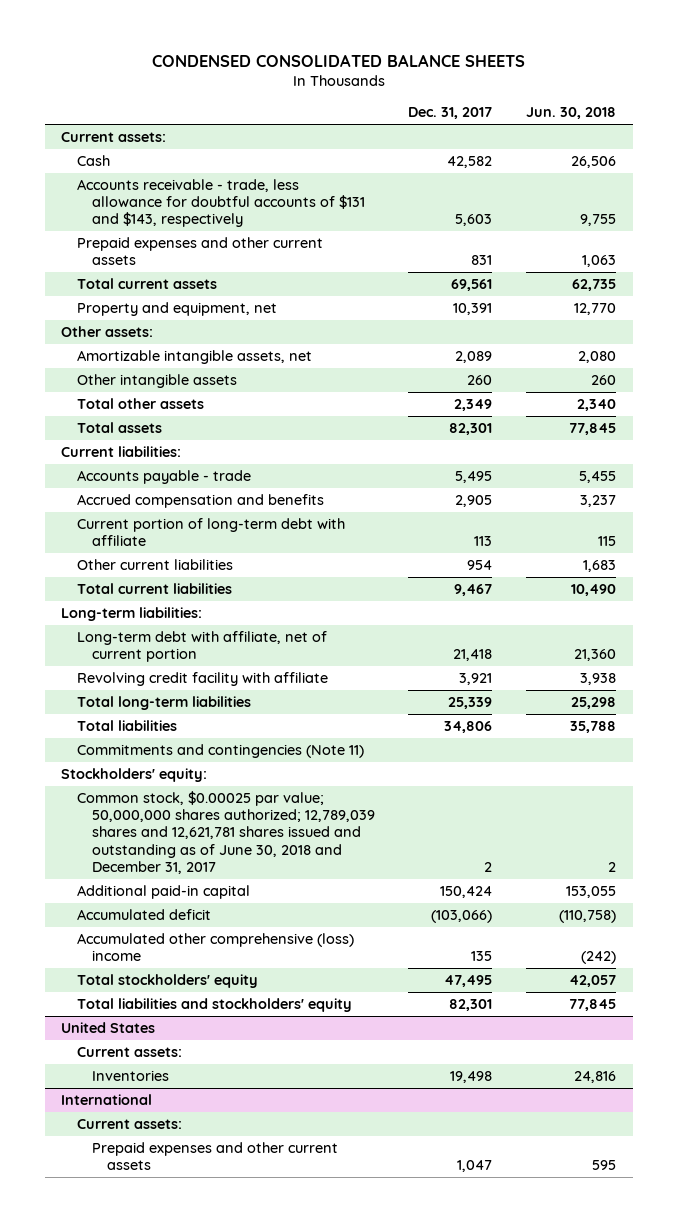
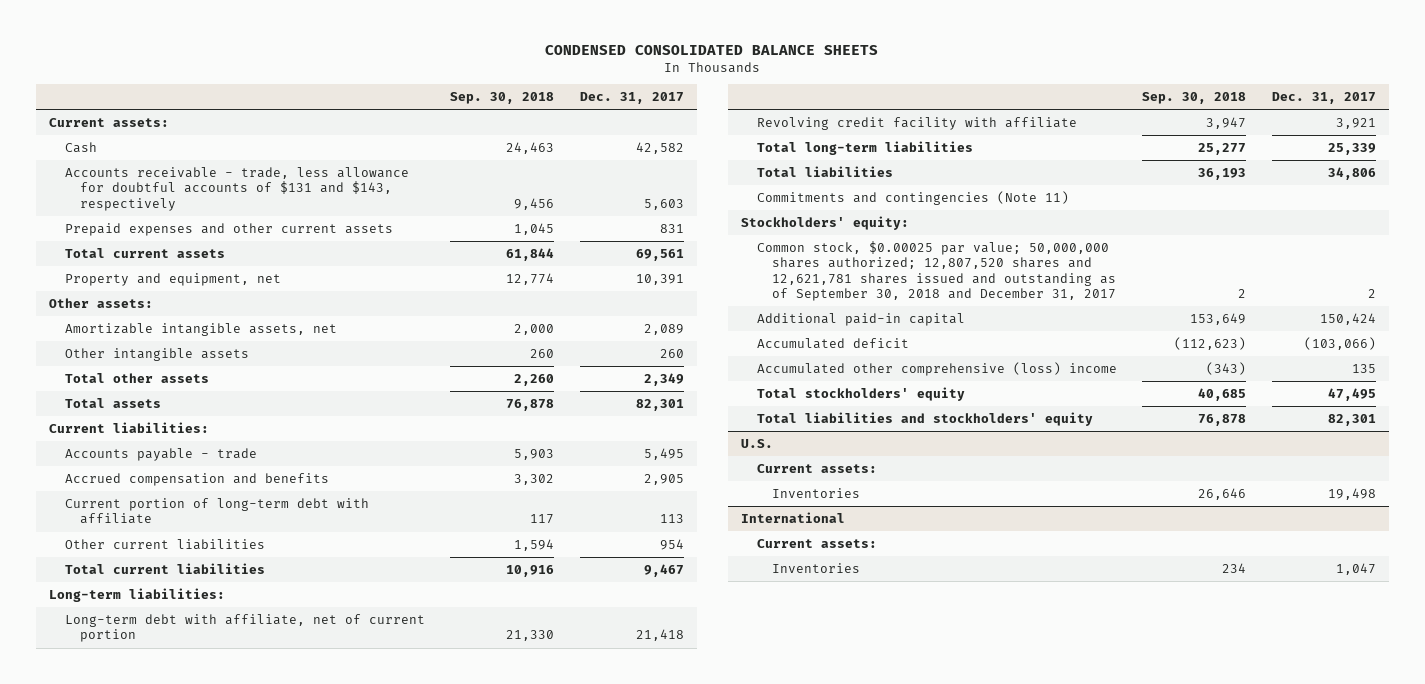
[526,107,617,120] Jun. 30, 2018 -> none
none -> [450,92,555,105] Sep. 30, 2018
[76,791,375,874] Common stock, $0.00025 par value; 50,000,000 shares authorized; 12,789,039 shares and 12,621,781 shares issued and outstanding as of June 30, 2018 and December 31, 2017 -> [756,240,1117,302] Common stock, $0.00025 par value; 50,000,000 shares authorized; 12,807,520 shares and 12,621,781 shares issued and outstanding as of September 30, 2018 and December 31, 2017
[61,1022,156,1034] United States -> [740,438,773,448] U.S.
[91,1142,338,1171] Prepaid expenses and other current assets -> [772,562,861,573] Inventories

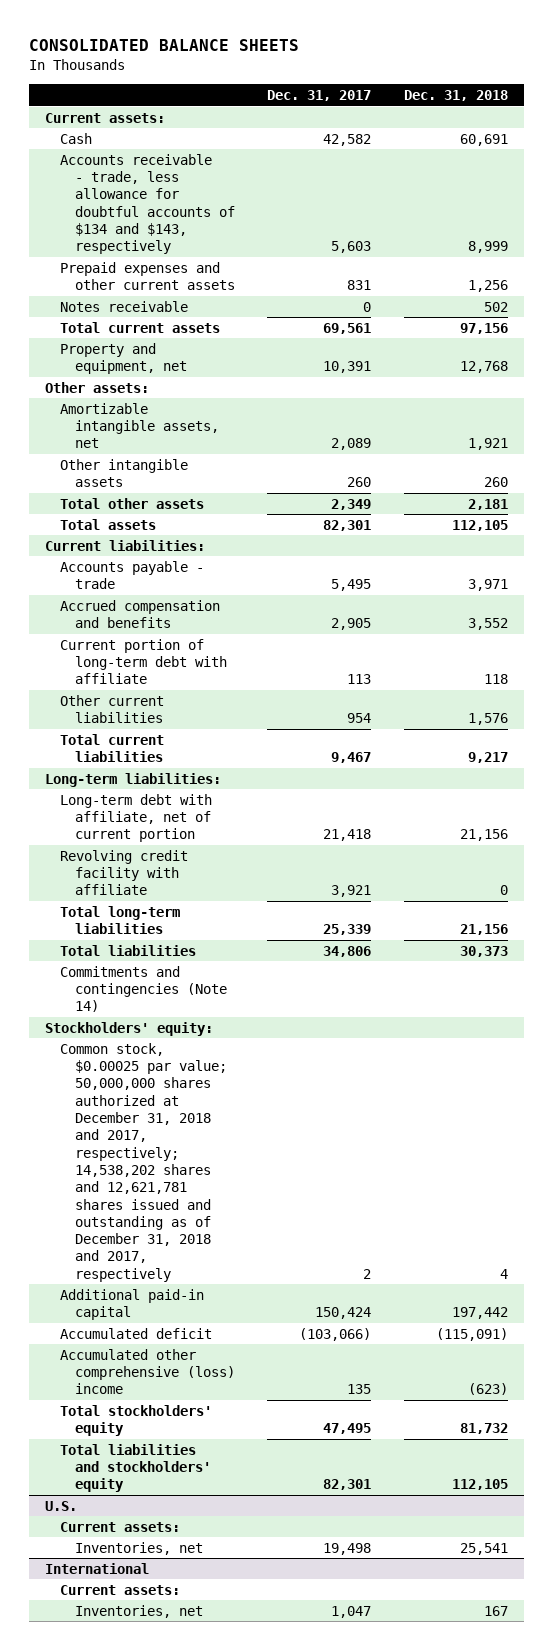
[545,45,879,56] CONDENSED CONSOLIDATED BALANCE SHEETS -> [29,39,300,52] CONSOLIDATED BALANCE SHEETS
[450,92,555,105] Sep. 30, 2018 -> none
none -> [403,90,508,102] Dec. 31, 2018
[64,166,409,211] Accounts receivable - trade, less allowance for doubtful accounts of $131 and $143, respectively -> [60,153,235,255] Accounts receivable - trade, less allowance for doubtful accounts of $134 and $143, respectively
none -> [60,300,189,312] Notes receivable
[756,190,1069,205] Commitments and contingencies (Note 11) -> [60,965,227,1013] Commitments and contingencies (Note 14)
[756,240,1117,302] Common stock, $0.00025 par value; 50,000,000 shares authorized; 12,807,520 shares and 12,621,781 shares issued and outstanding as of September 30, 2018 and December 31, 2017 -> [60,1042,227,1282] Common stock, $0.00025 par value; 50,000,000 shares authorized at December 31, 2018 and 2017, respectively; 14,538,202 shares and 12,621,781 shares issued and outstanding as of December 31, 2018 and 2017, respectively
[772,487,861,498] Inventories -> [74,1541,203,1555] Inventories, net
[772,562,861,573] Inventories -> [74,1604,203,1618] Inventories, net

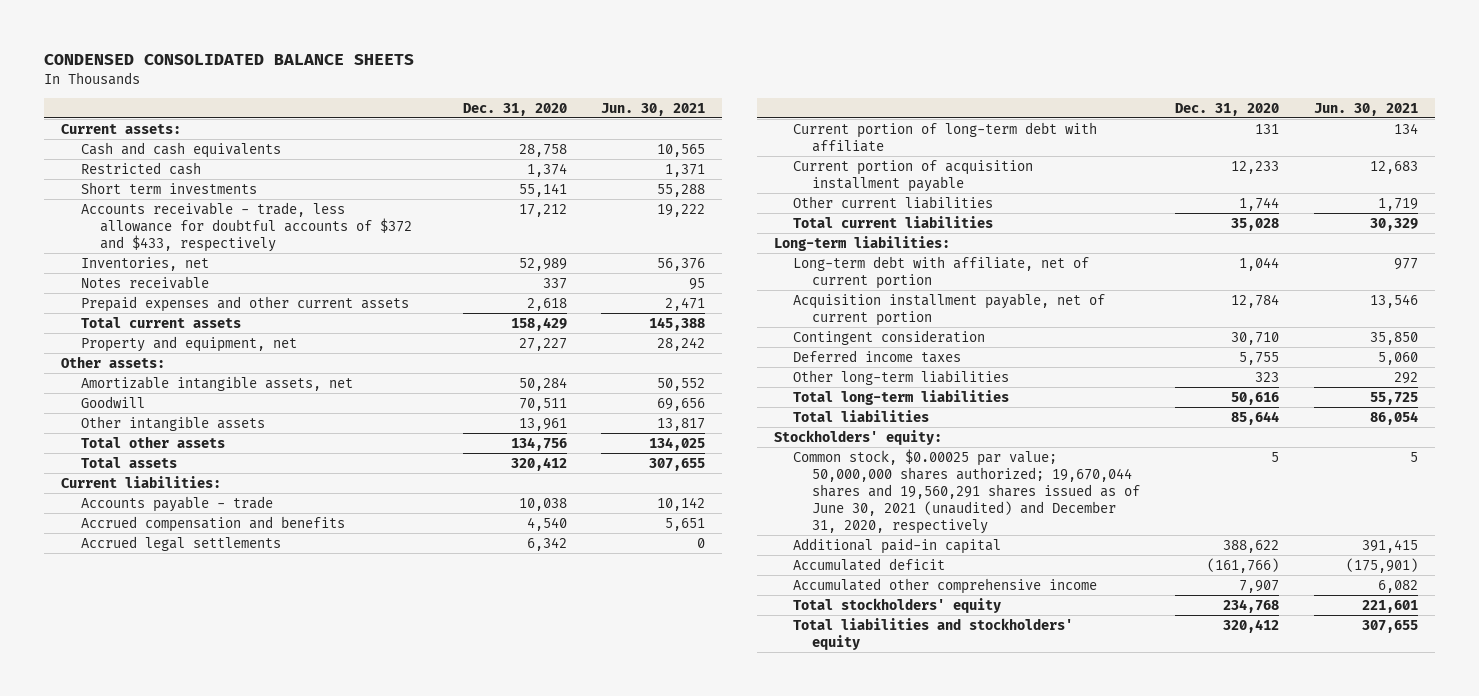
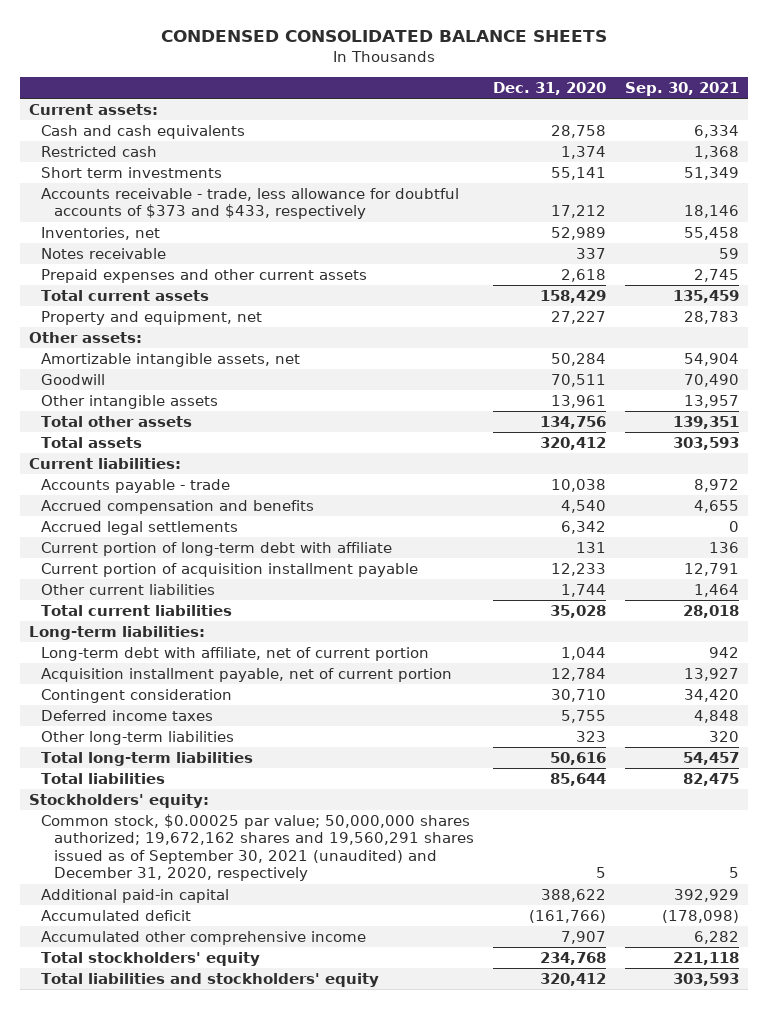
[601,102,706,116] Jun. 30, 2021 -> none
none -> [624,81,739,96] Sep. 30, 2021
[80,201,412,252] Accounts receivable - trade, less allowance for doubtful accounts of $372 and $433, respectively -> [41,188,460,220] Accounts receivable - trade, less allowance for doubtful accounts of $373 and $433, respectively
[793,448,1141,534] Common stock, $0.00025 par value; 50,000,000 shares authorized; 19,670,044 shares and 19,560,291 shares issued as of June 30, 2021 (unaudited) and December 31, 2020, respectively -> [41,814,474,882] Common stock, $0.00025 par value; 50,000,000 shares authorized; 19,672,162 shares and 19,560,291 shares issued as of September 30, 2021 (unaudited) and December 31, 2020, respectively

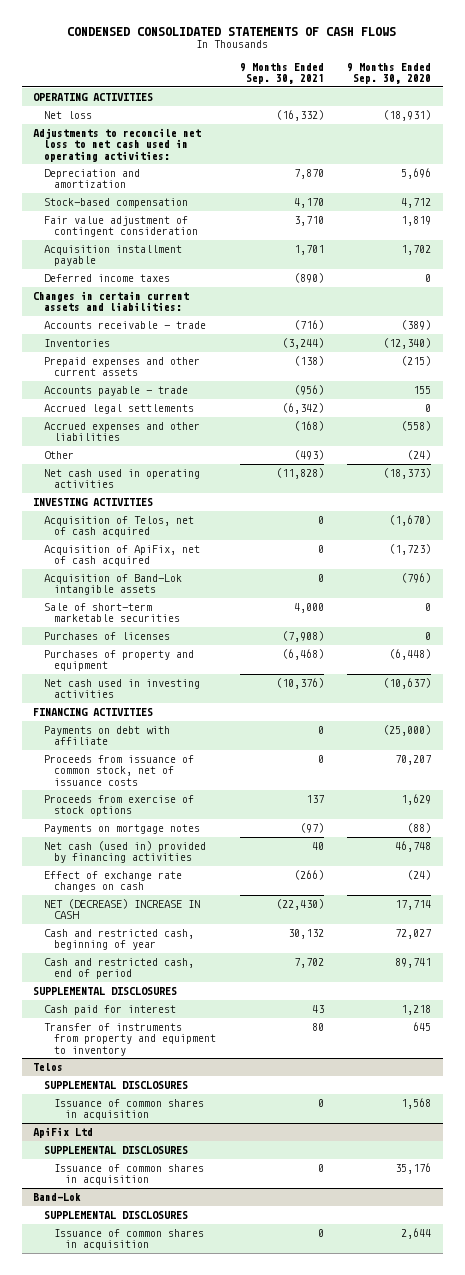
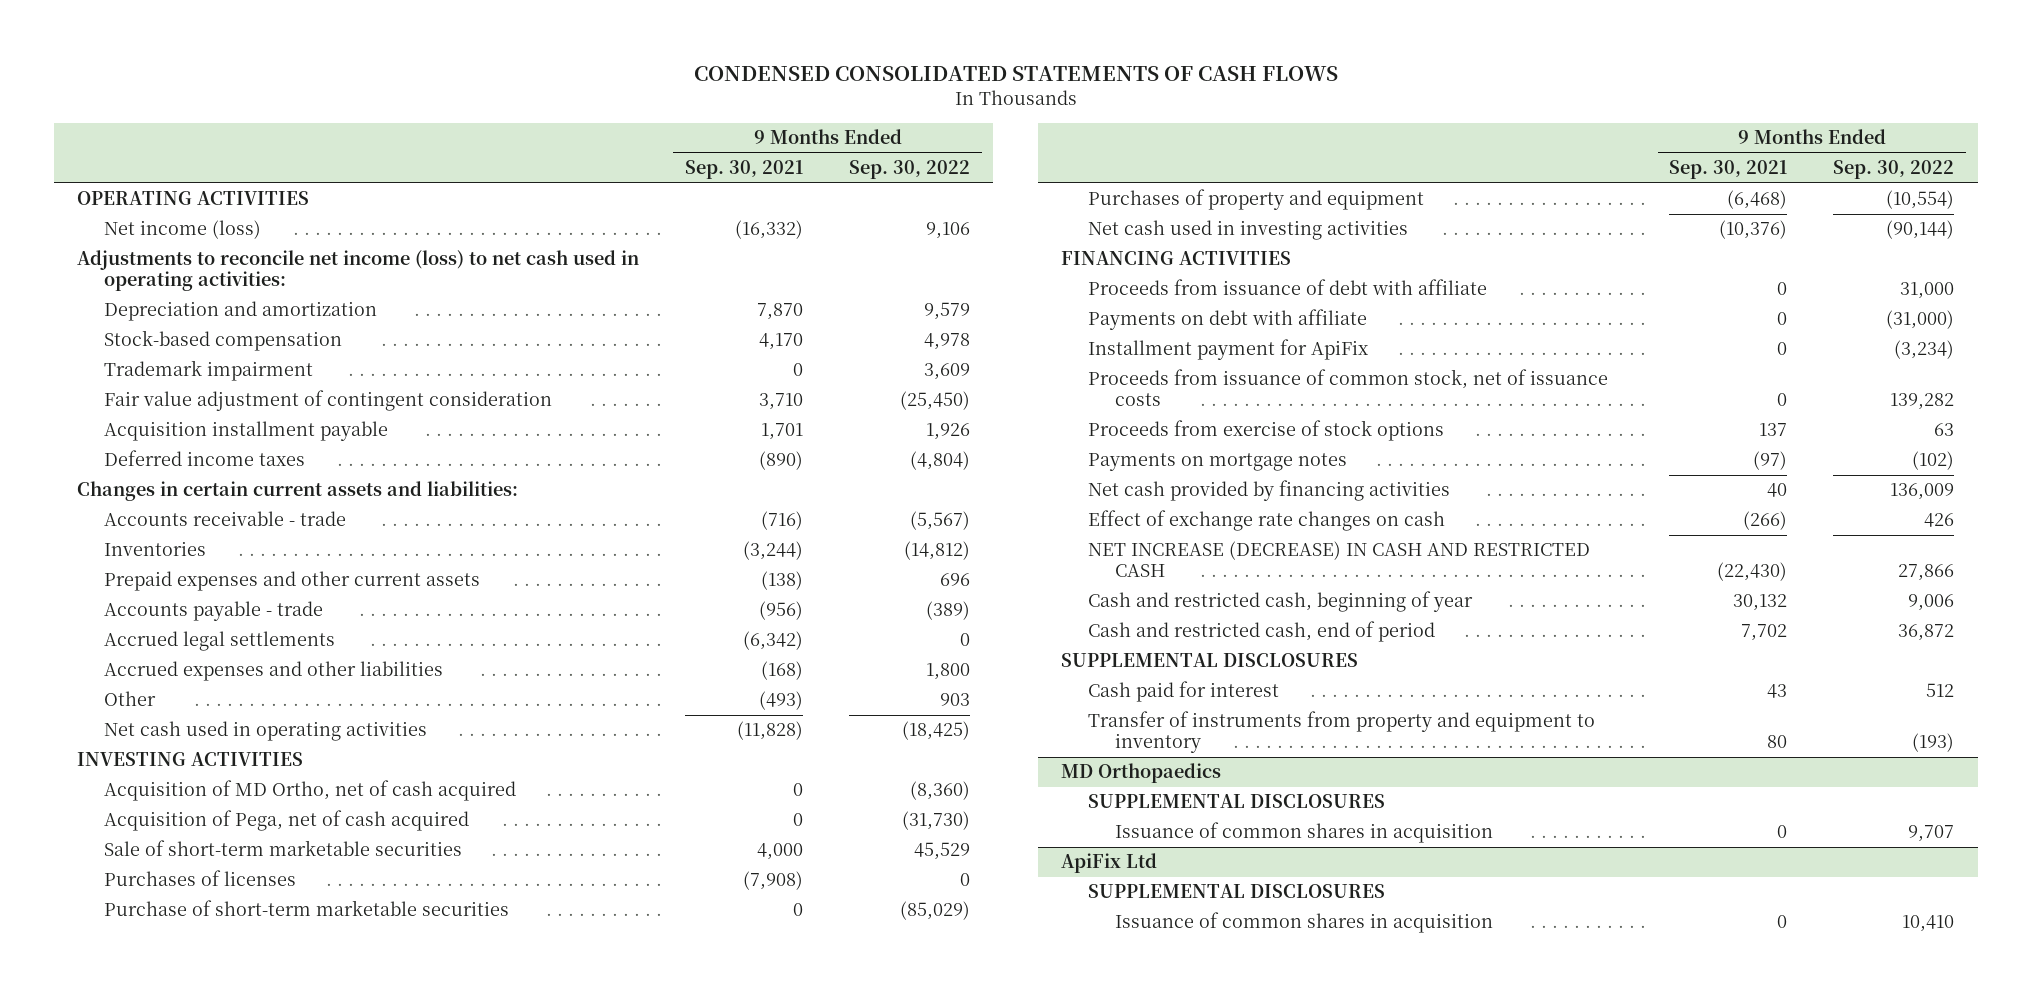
[347,62,432,84] 9 Months Ended Sep. 30, 2020 -> none
none -> [849,160,971,180] Sep. 30, 2022
[43,111,92,120] Net loss -> [103,220,261,240] Net income (loss)
[33,128,202,162] Adjustments to reconcile net loss to net cash used in operating activities: -> [76,250,639,292] Adjustments to reconcile net income (loss) to net cash used in operating activities:
none -> [103,360,313,382] Trademark impairment
[43,574,182,596] Acquisition of Band-Lok intangible assets -> none
[43,516,194,538] Acquisition of Telos, net of cash acquired -> [103,780,516,802] Acquisition of MD Ortho, net of cash acquired
[43,545,200,567] Acquisition of ApiFix, net of cash acquired -> [103,810,469,832] Acquisition of Pega, net of cash acquired
none -> [103,900,509,917] Purchase of short-term marketable securities
none -> [1088,279,1488,296] Proceeds from issuance of debt with affiliate
none -> [1088,339,1369,361] Installment payment for ApiFix
[43,841,206,864] Net cash (used in) provided by financing activities -> [1088,480,1451,502] Net cash provided by financing activities
[43,899,200,920] NET (DECREASE) INCREASE IN CASH -> [1088,541,1591,578] NET INCREASE (DECREASE) IN CASH AND RESTRICTED CASH
[33,1063,64,1072] Telos -> none
none -> [1060,763,1221,784] MD Orthopaedics
[33,1193,82,1202] Band-Lok -> none
[43,1211,188,1220] SUPPLEMENTAL DISCLOSURES -> none
[54,1229,205,1251] Issuance of common shares in acquisition -> none

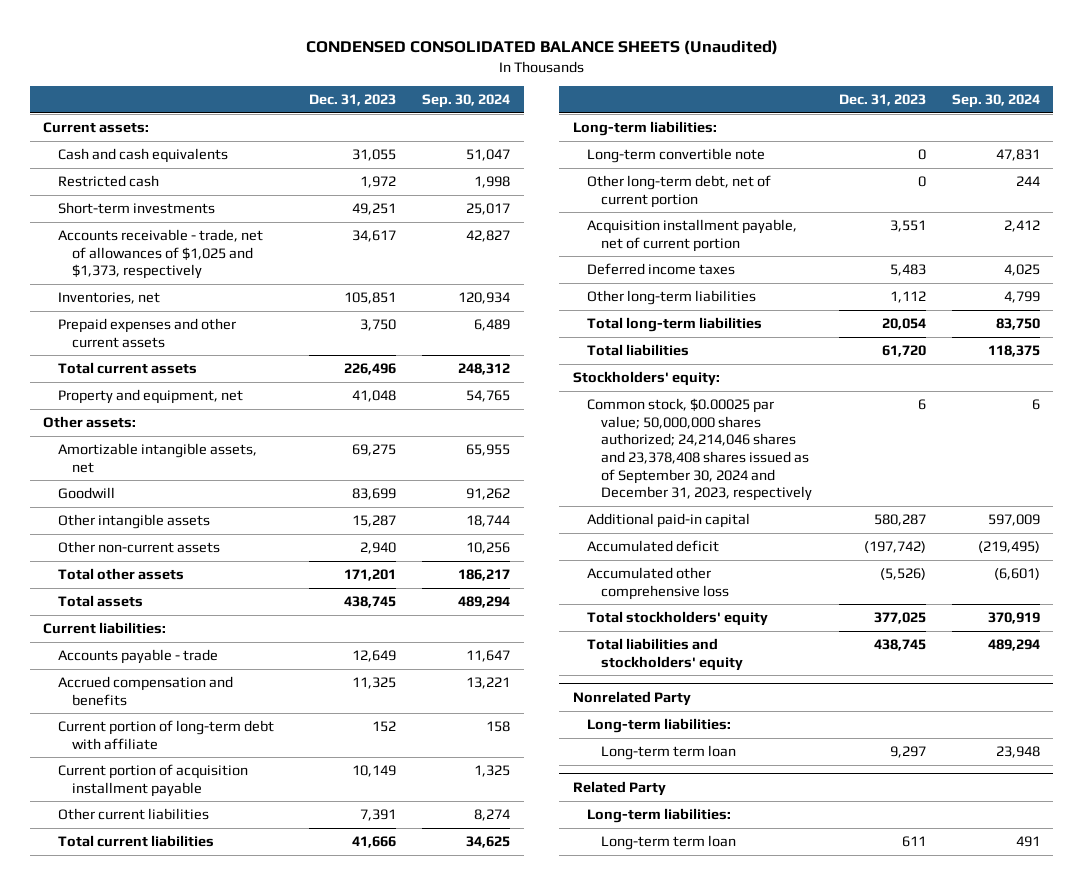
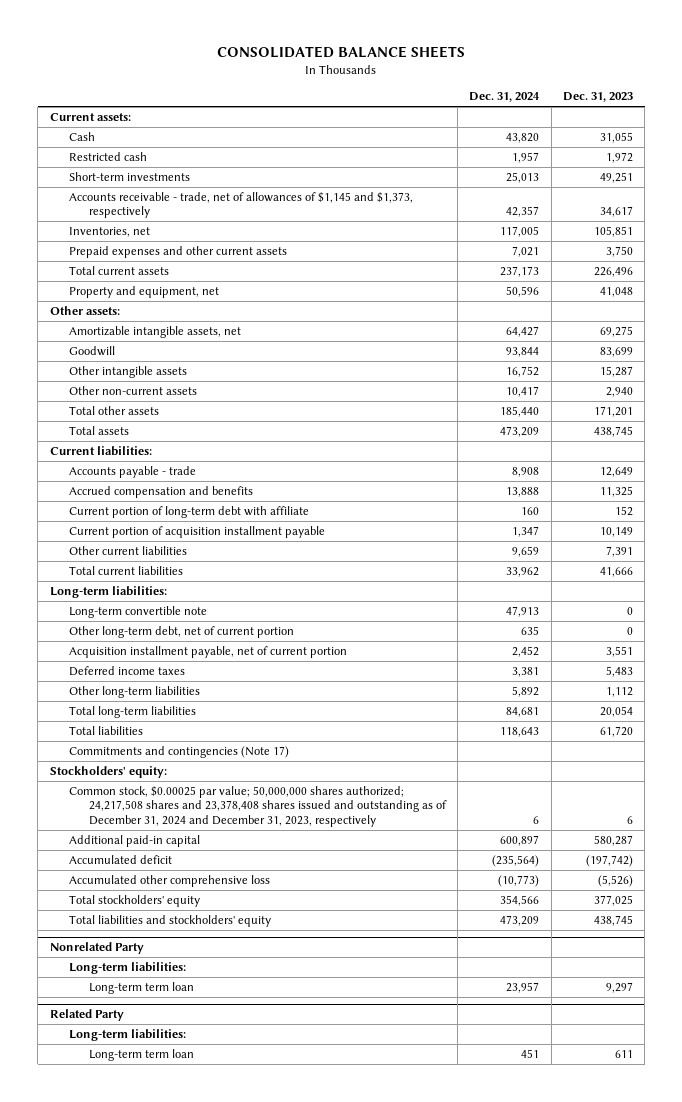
[305,40,778,56] CONDENSED CONSOLIDATED BALANCE SHEETS (Unaudited) -> [217,46,466,59] CONSOLIDATED BALANCE SHEETS
[422,94,511,109] Sep. 30, 2024 -> none
none -> [469,92,541,103] Dec. 31, 2024
[57,148,228,164] Cash and cash equivalents -> [69,131,96,141] Cash
[57,229,263,280] Accounts receivable - trade, net of allowances of $1,025 and $1,373, respectively -> [69,191,414,219] Accounts receivable - trade, net of allowances of $1,145 and $1,373, respectively
none -> [69,745,290,758] Commitments and contingencies (Note 17)
[586,398,813,502] Common stock, $0.00025 par value; 50,000,000 shares authorized; 24,214,046 shares and 23,378,408 shares issued as of September 30, 2024 and December 31, 2023, respectively -> [69,785,447,827] Common stock, $0.00025 par value; 50,000,000 shares authorized; 24,217,508 shares and 23,378,408 shares issued and outstanding as of December 31, 2024 and December 31, 2023, respectively

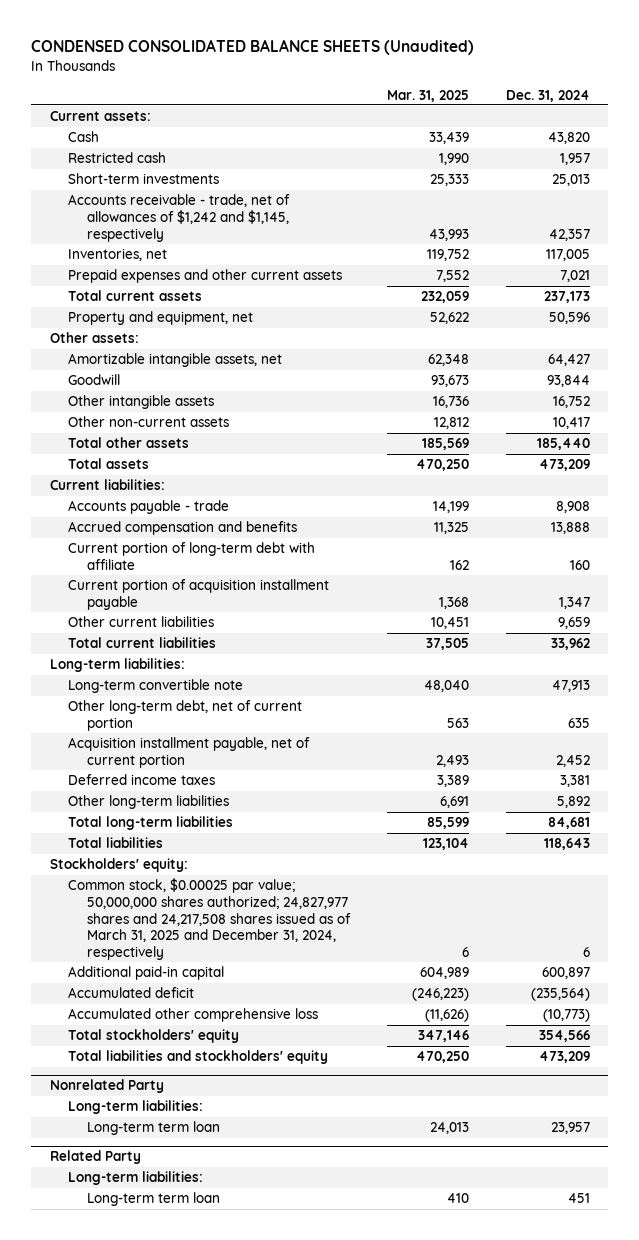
[217,46,466,59] CONSOLIDATED BALANCE SHEETS -> [31,39,475,56] CONDENSED CONSOLIDATED BALANCE SHEETS (Unaudited)
[562,92,633,103] Dec. 31, 2023 -> none
none -> [386,89,469,102] Mar. 31, 2025
[69,191,414,219] Accounts receivable - trade, net of allowances of $1,145 and $1,373, respectively -> [68,194,291,242] Accounts receivable - trade, net of allowances of $1,242 and $1,145, respectively
[69,745,290,758] Commitments and contingencies (Note 17) -> none
[69,785,447,827] Common stock, $0.00025 par value; 50,000,000 shares authorized; 24,217,508 shares and 23,378,408 shares issued and outstanding as of December 31, 2024 and December 31, 2023, respectively -> [68,878,352,960] Common stock, $0.00025 par value; 50,000,000 shares authorized; 24,827,977 shares and 24,217,508 shares issued as of March 31, 2025 and December 31, 2024, respectively

